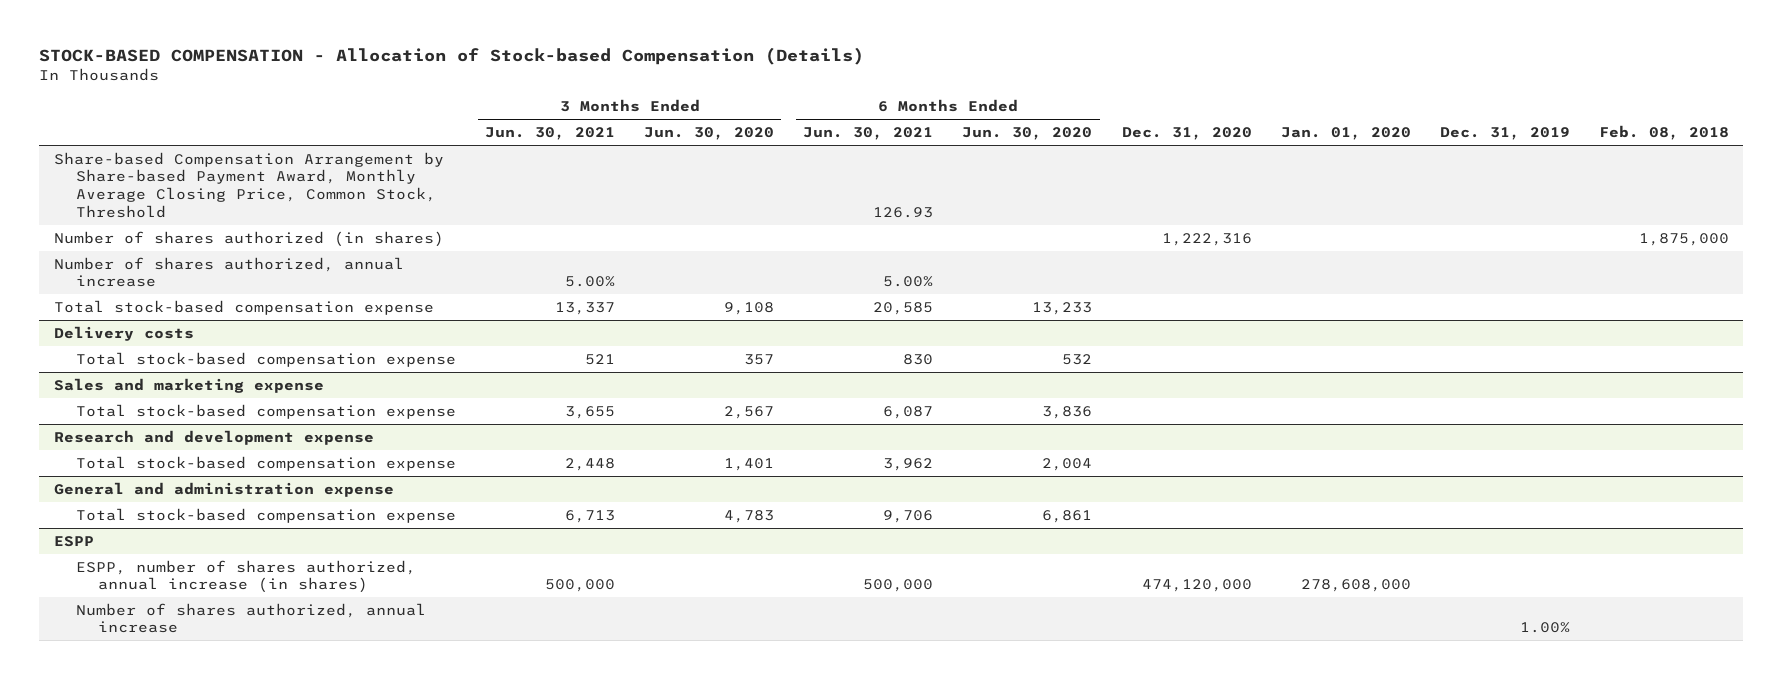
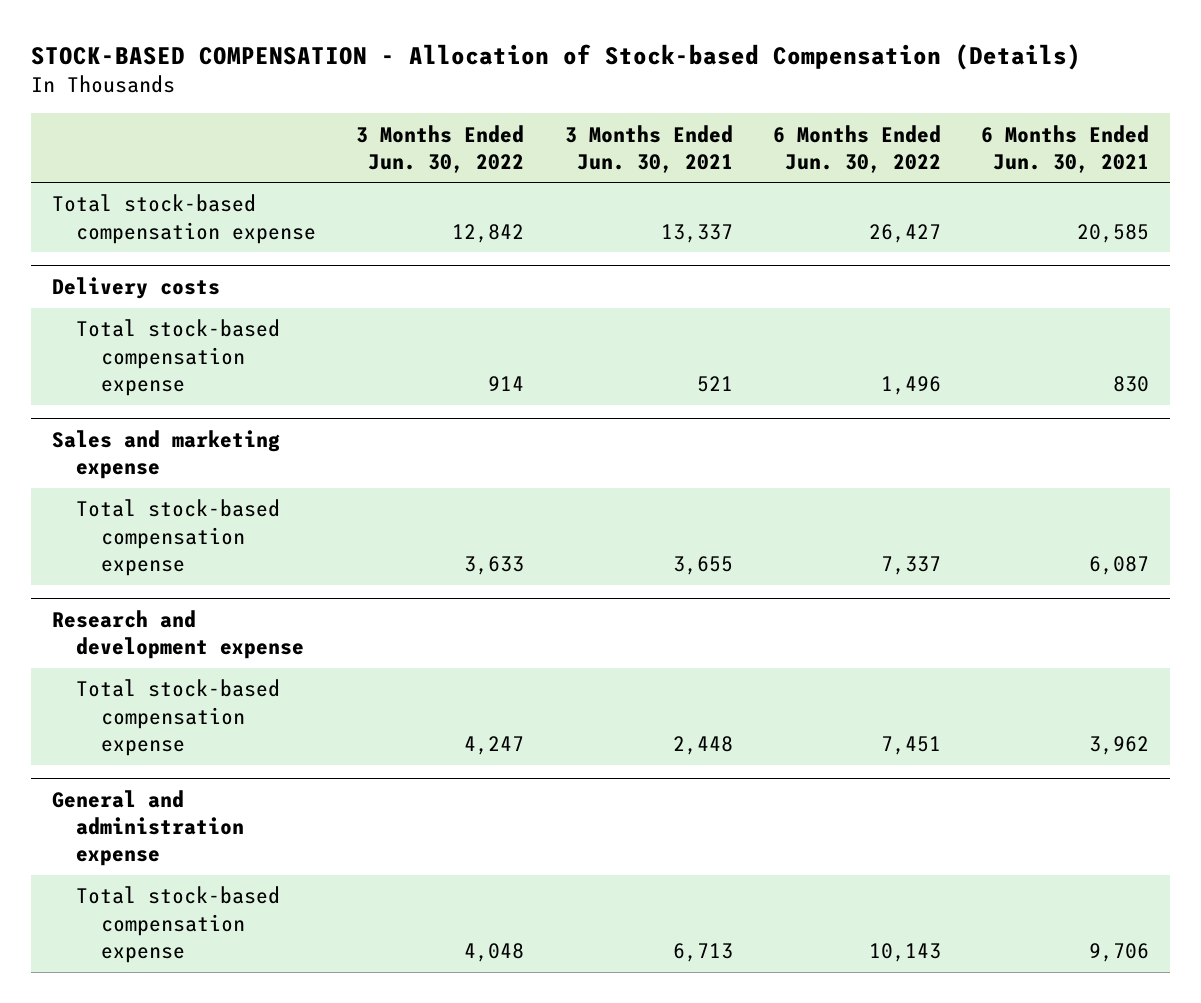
[644,127,775,141] Jun. 30, 2020 -> none
[962,127,1093,141] Jun. 30, 2020 -> none
[1121,127,1252,141] Dec. 31, 2020 -> none
[1280,127,1411,141] Jan. 01, 2020 -> none
[1439,127,1570,141] Dec. 31, 2019 -> none
[1598,125,1729,141] Feb. 08, 2018 -> none
none -> [356,124,525,173] 3 Months Ended Jun. 30, 2022
none -> [773,124,942,173] 6 Months Ended Jun. 30, 2022
[53,151,444,218] Share-based Compensation Arrangement by Share-based Payment Award, Monthly Average Closing Price, Common Stock, Threshold -> none
[53,230,444,247] Number of shares authorized (in shares) -> none
[53,256,404,288] Number of shares authorized, annual increase -> none
[53,535,94,547] ESPP -> none
[75,559,416,594] ESPP, number of shares authorized, annual increase (in shares) -> none
[75,602,426,634] Number of shares authorized, annual increase -> none

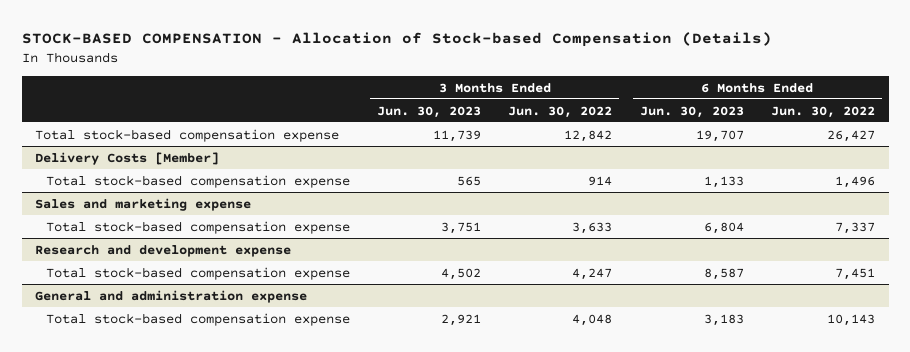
[564,124,733,173] 3 Months Ended Jun. 30, 2021 -> none
[981,124,1150,173] 6 Months Ended Jun. 30, 2021 -> none
none -> [377,105,482,118] Jun. 30, 2023
none -> [639,105,744,118] Jun. 30, 2023
[51,277,220,300] Delivery costs -> [35,151,220,165] Delivery Costs [Member]

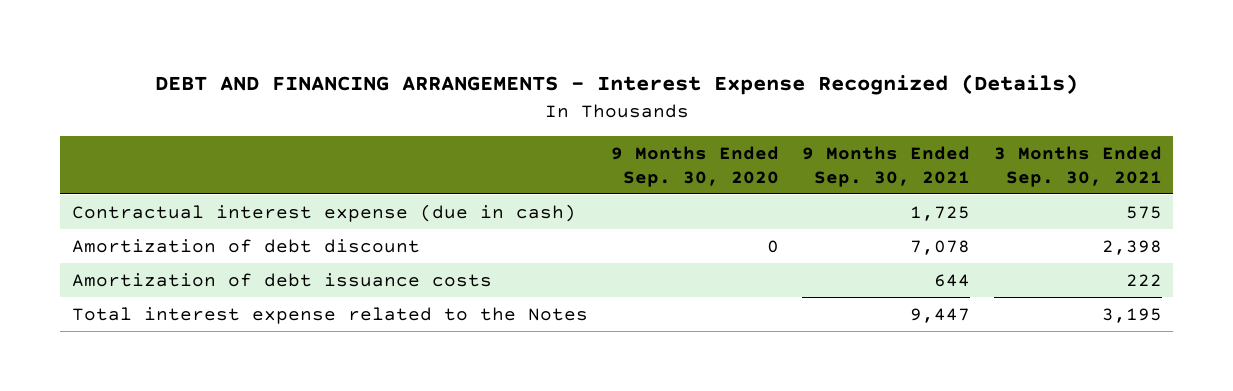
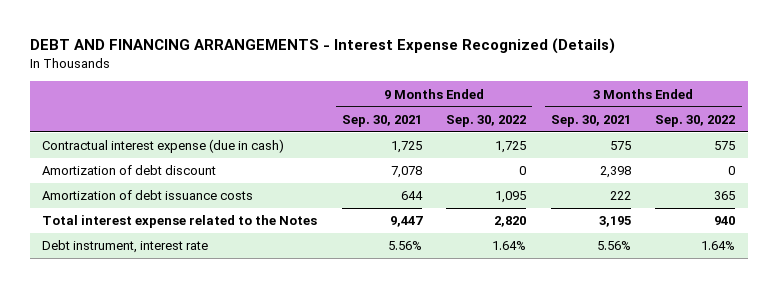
[610,145,779,187] 9 Months Ended Sep. 30, 2020 -> none
none -> [446,114,527,127] Sep. 30, 2022
none -> [655,114,736,127] Sep. 30, 2022
none -> [42,240,209,254] Debt instrument, interest rate

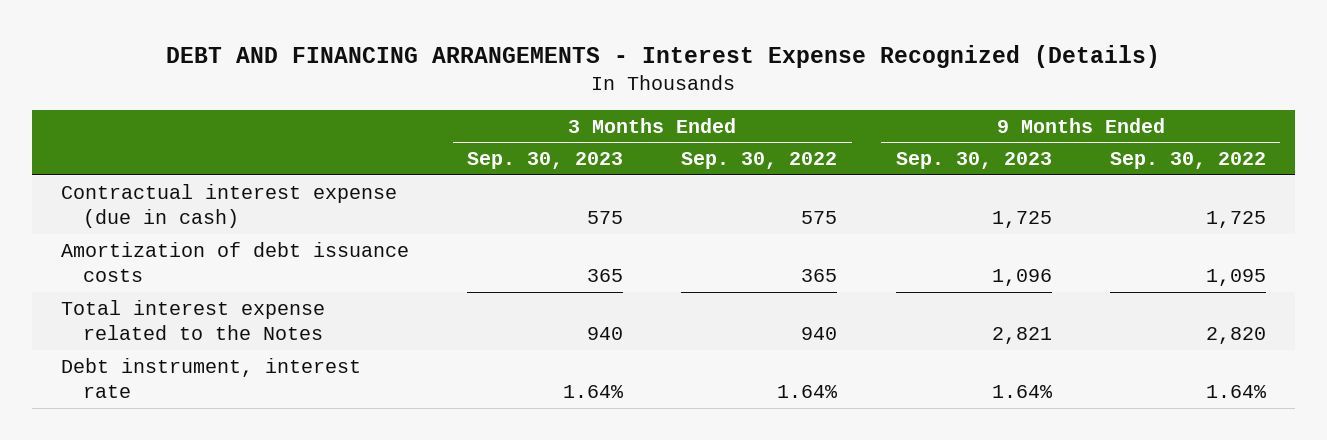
[341,114,422,127] Sep. 30, 2021 -> none
[550,114,631,127] Sep. 30, 2021 -> none
none -> [467,152,624,170] Sep. 30, 2023
none -> [895,152,1052,170] Sep. 30, 2023
[42,165,217,176] Amortization of debt discount -> none

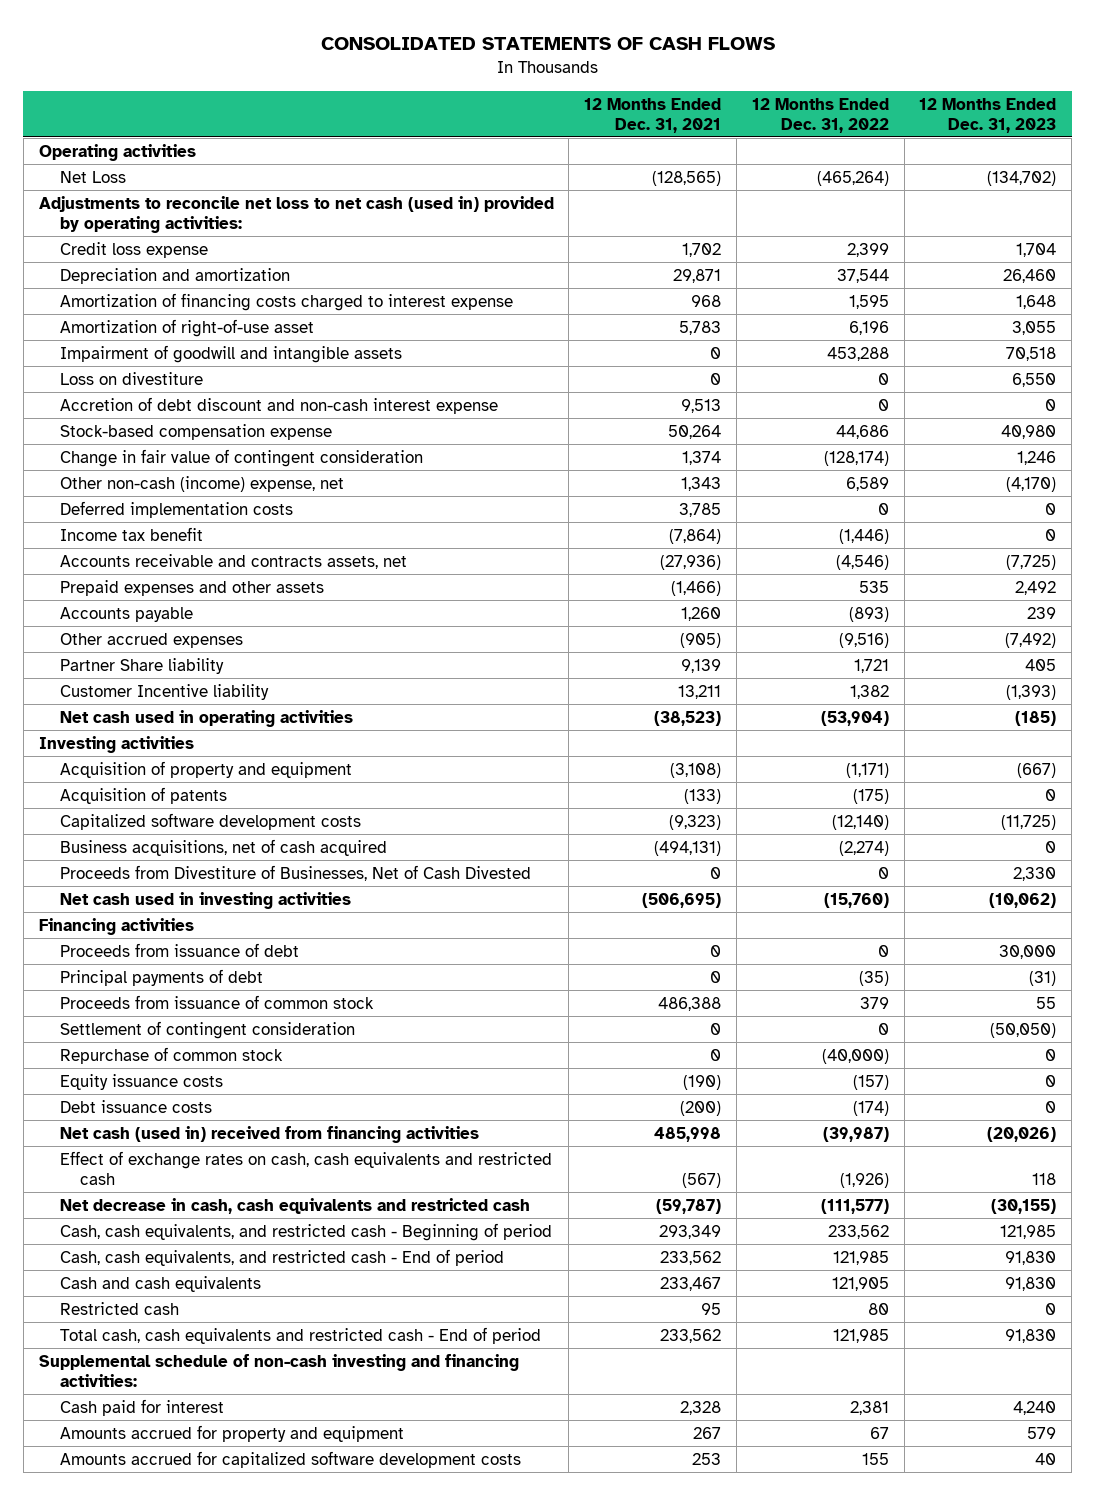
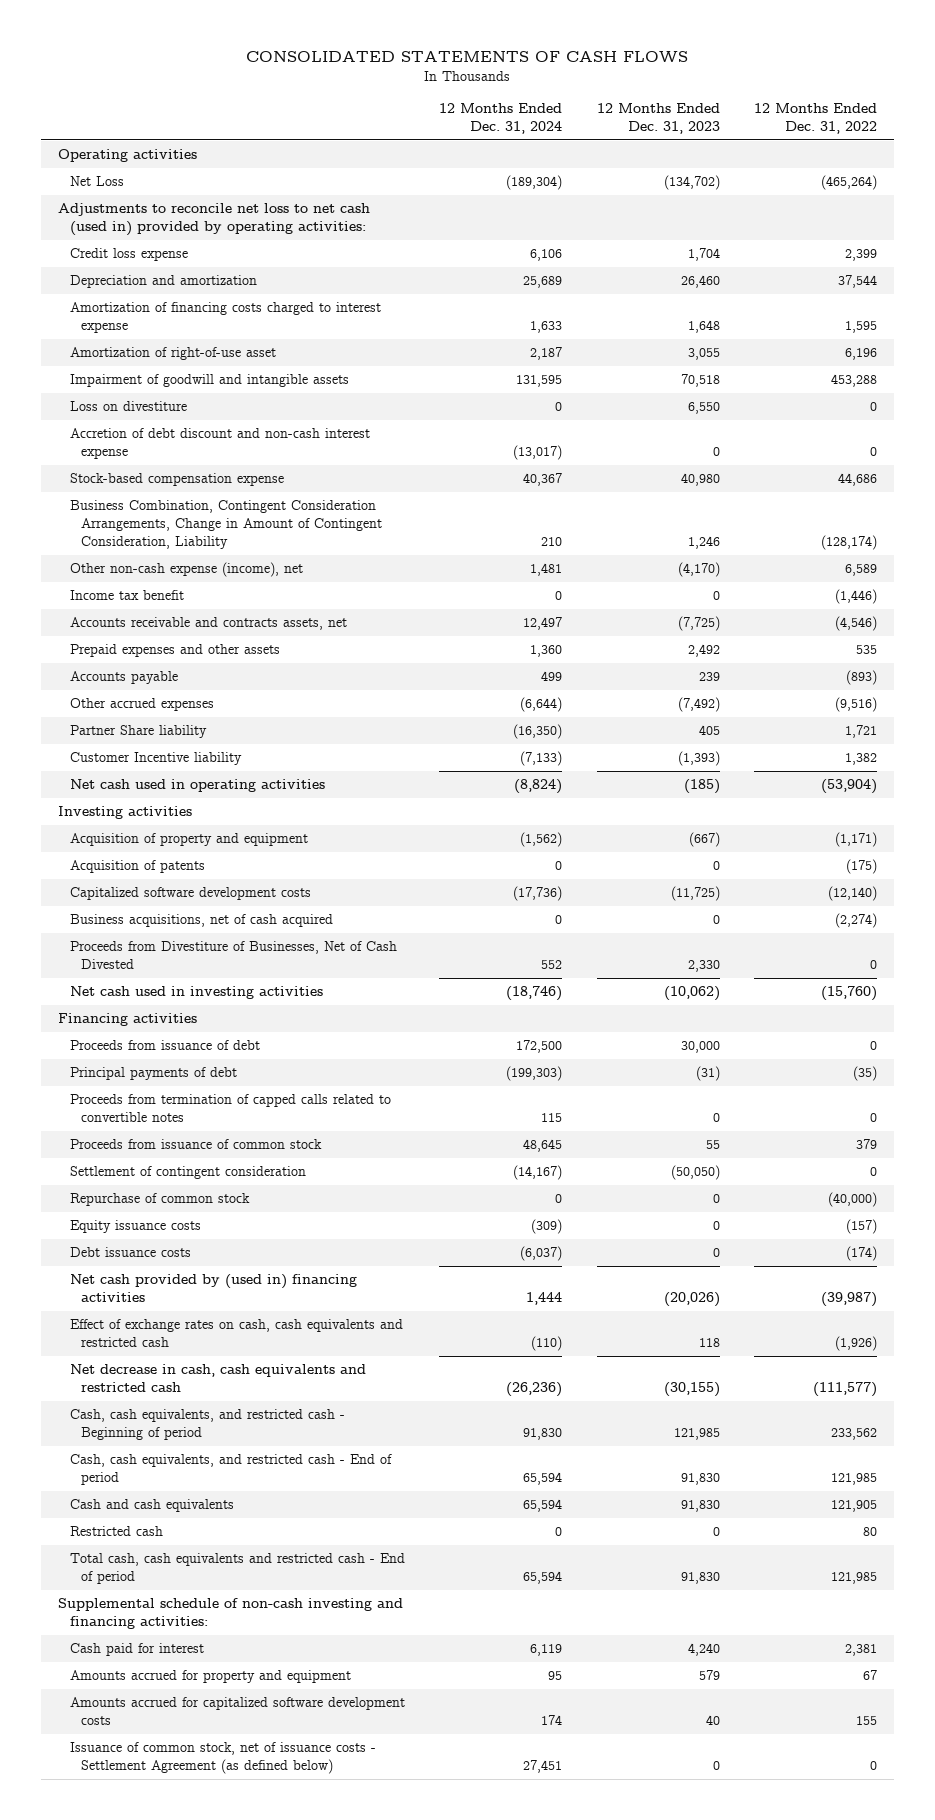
[584,97,722,133] 12 Months Ended Dec. 31, 2021 -> none
none -> [439,103,563,135] 12 Months Ended Dec. 31, 2024
[59,500,293,518] Deferred implementation costs -> none
[59,448,423,467] Change in fair value of contingent consideration -> [69,500,383,550] Business Combination, Contingent Consideration Arrangements, Change in Amount of Contingent Consideration, Liability
[59,475,344,492] Other non-cash (income) expense, net -> [69,562,303,578] Other non-cash expense (income), net
none -> [69,1094,391,1123] Proceeds from termination of capped calls related to convertible notes
[59,1125,479,1143] Net cash (used in) received from financing activities -> [69,1274,357,1303] Net cash provided by (used in) financing activities
none -> [69,1742,376,1775] Issuance of common stock, net of issuance costs - Settlement Agreement (as defined below)

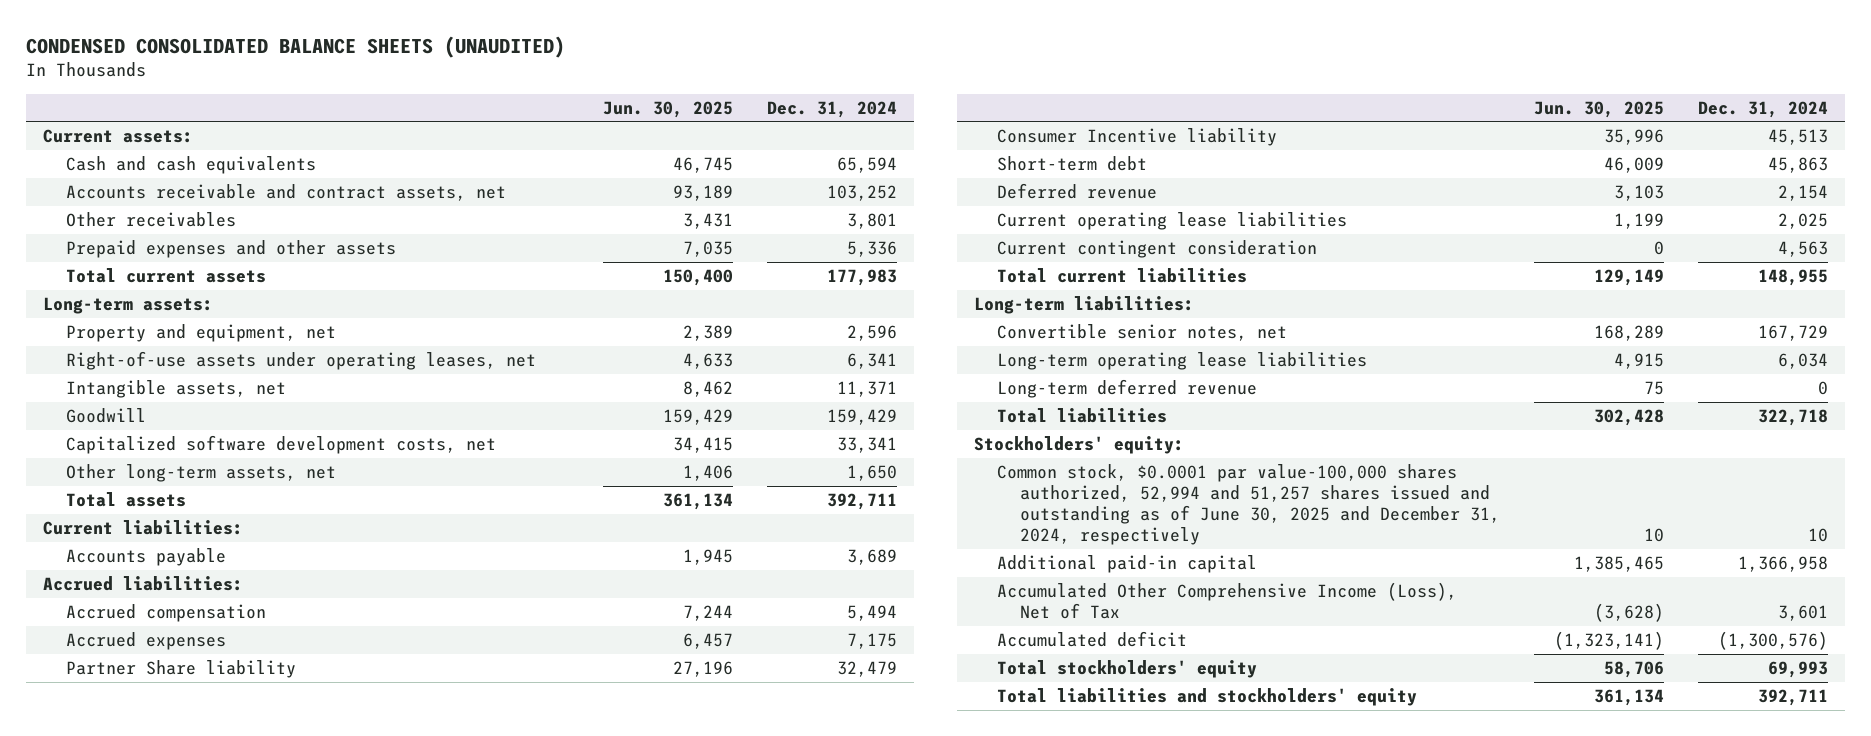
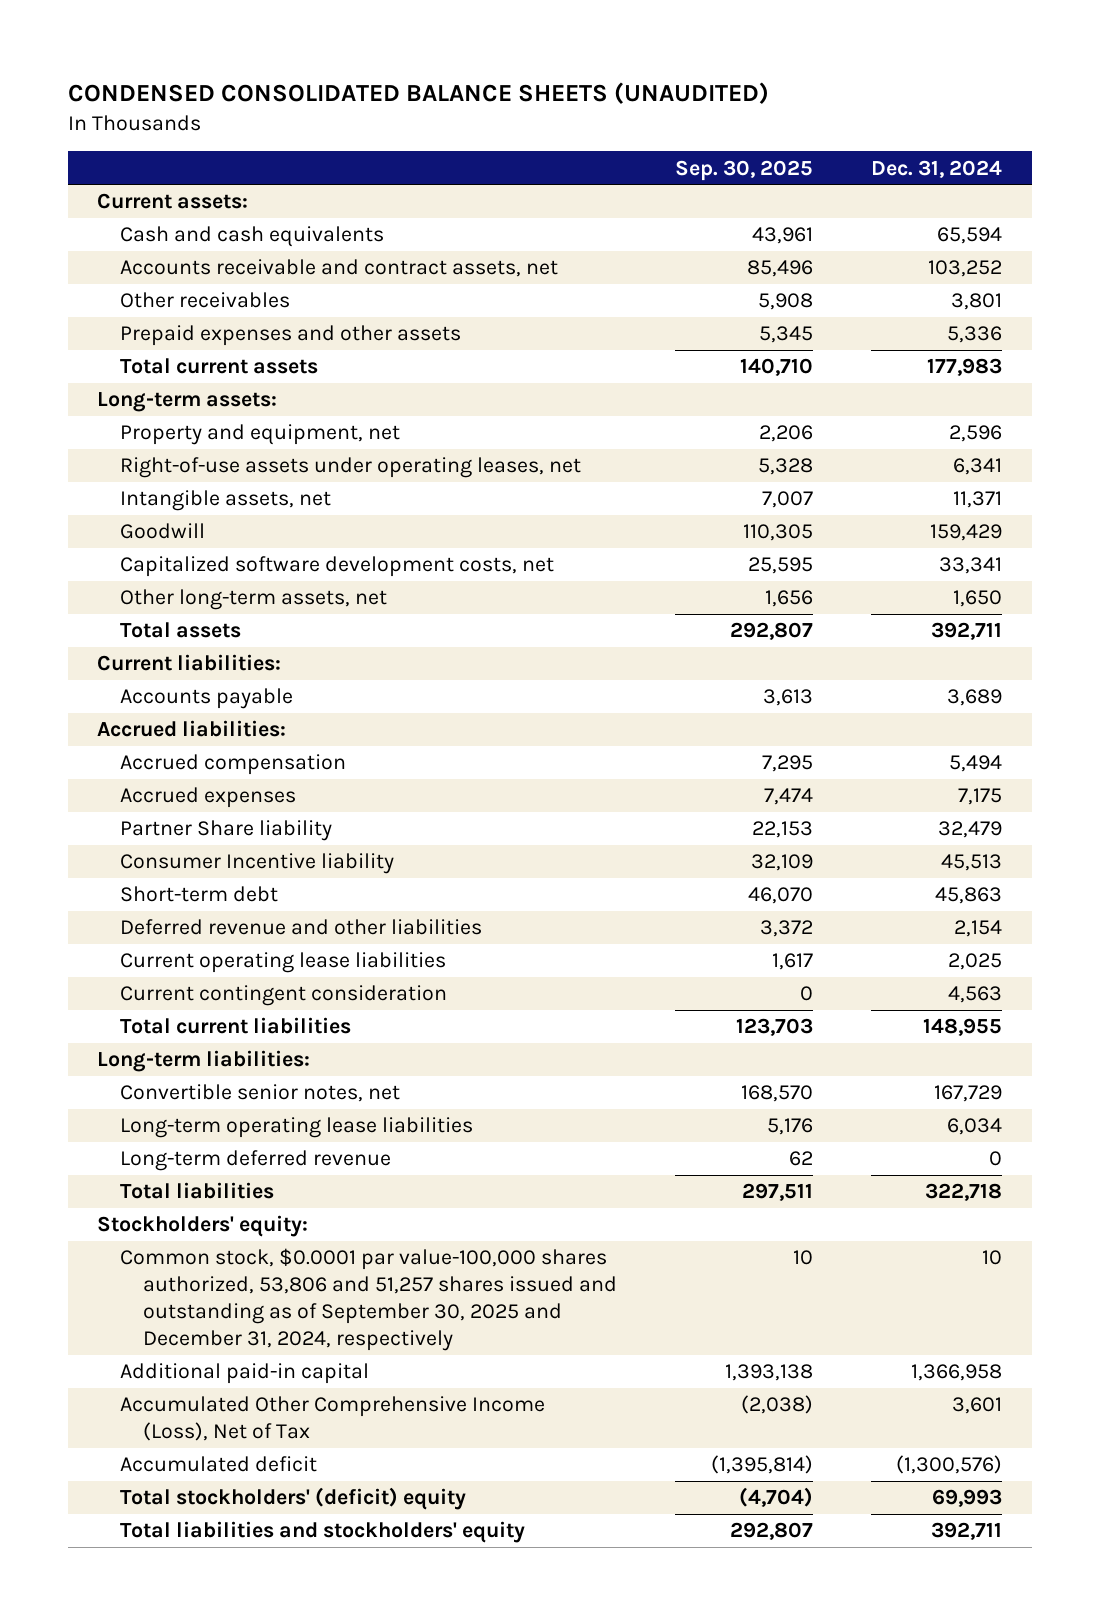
[603,100,734,118] Jun. 30, 2025 -> none
none -> [675,159,814,181] Sep. 30, 2025
[997,182,1158,199] Deferred revenue -> [119,919,482,936] Deferred revenue and other liabilities
[997,463,1501,545] Common stock, $0.0001 par value-100,000 shares authorized, 52,994 and 51,257 shares issued and outstanding as of June 30, 2025 and December 31, 2024, respectively -> [119,1248,618,1352] Common stock, $0.0001 par value-100,000 shares authorized, 53,806 and 51,257 shares issued and outstanding as of September 30, 2025 and December 31, 2024, respectively
[997,659,1258,678] Total stockholders' equity -> [119,1487,466,1511] Total stockholders' (deficit) equity

